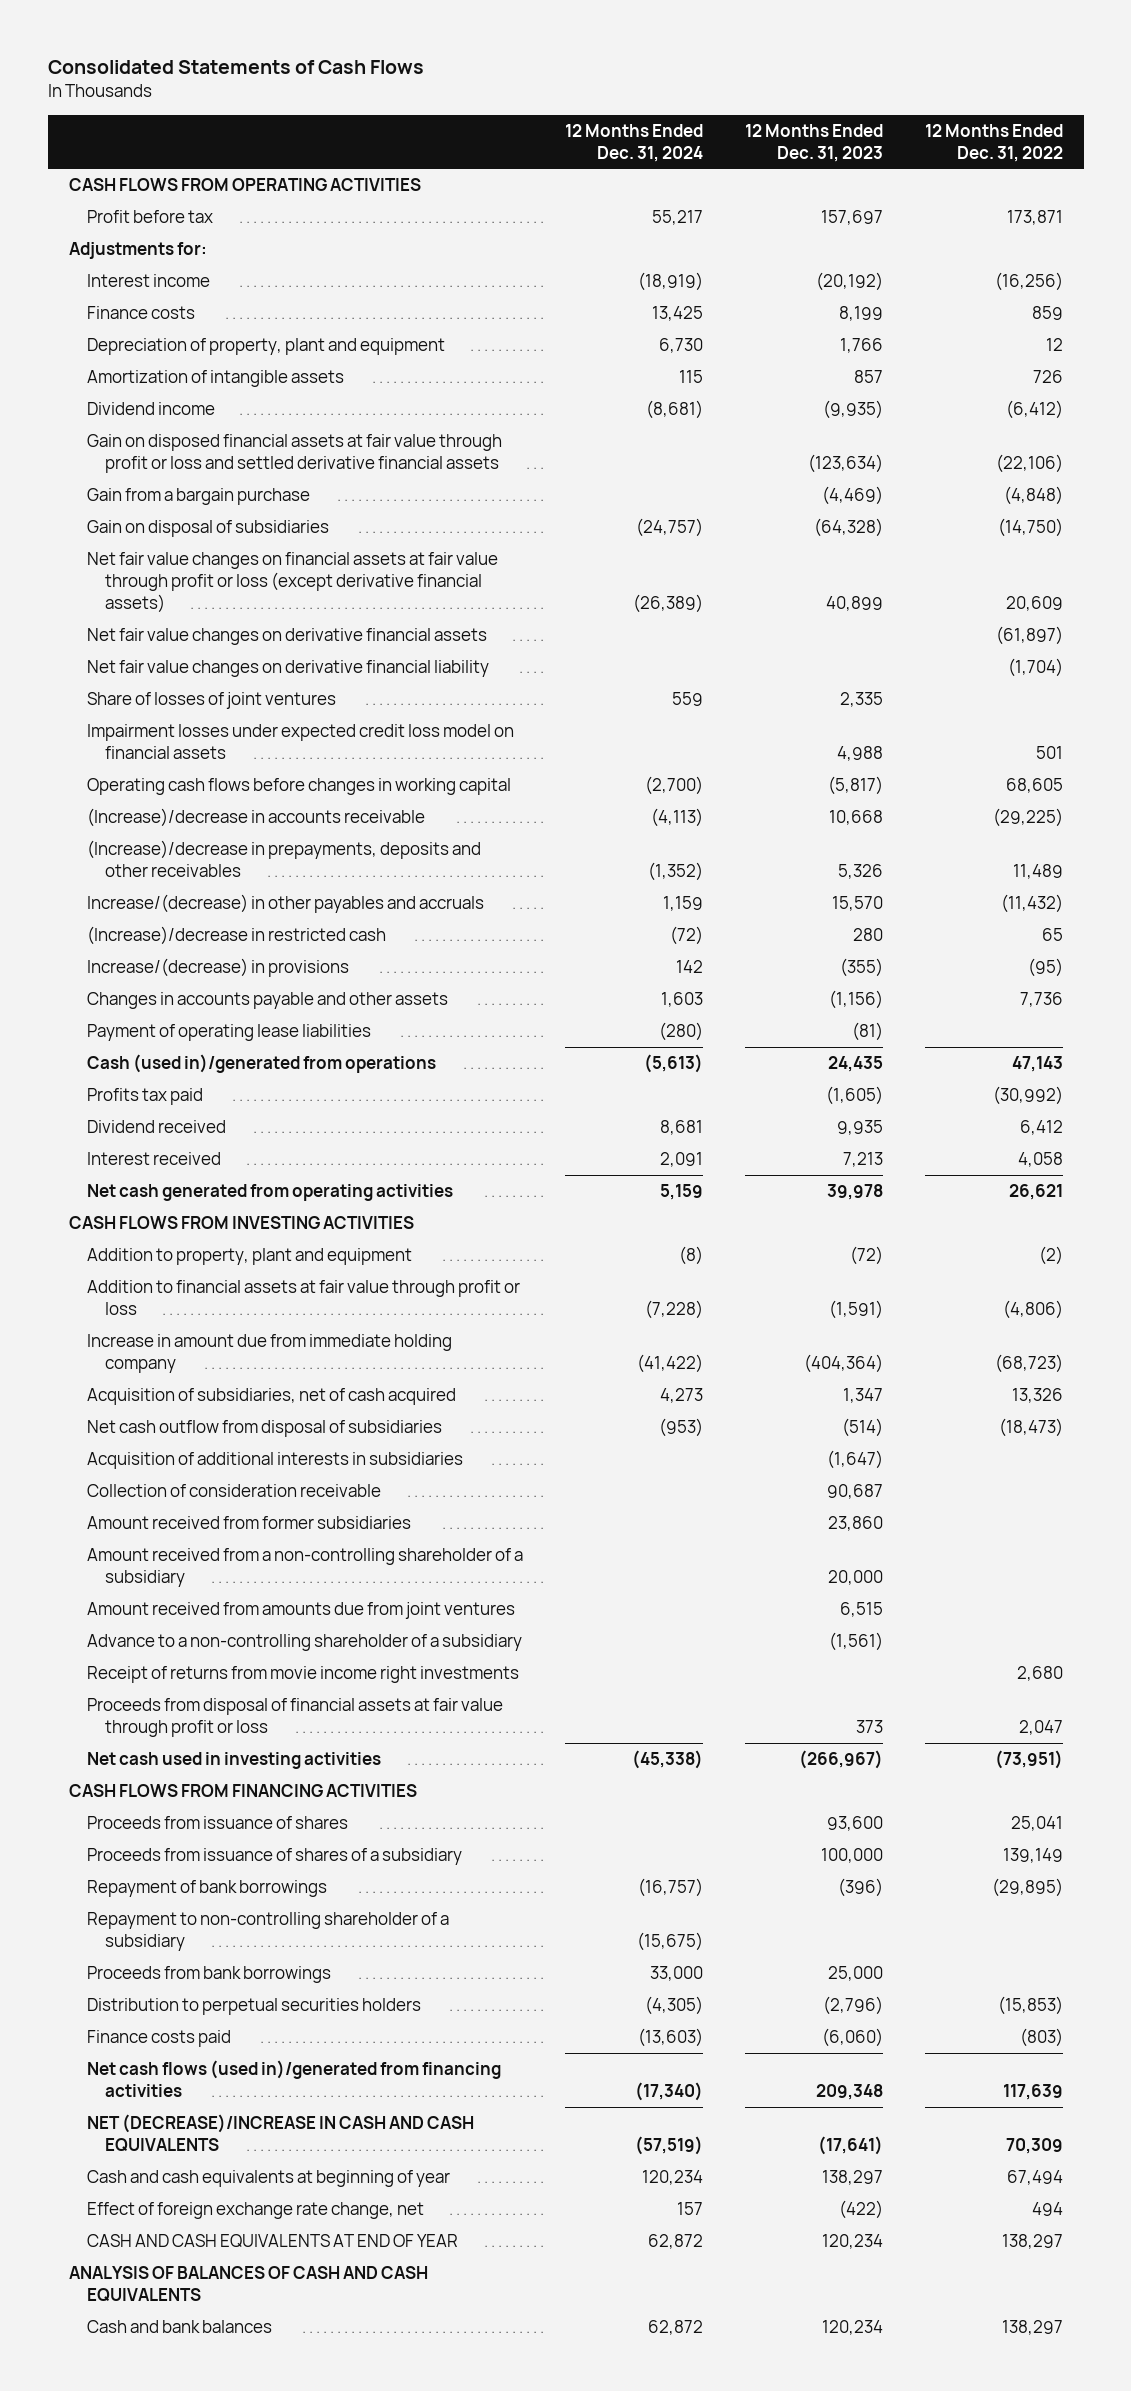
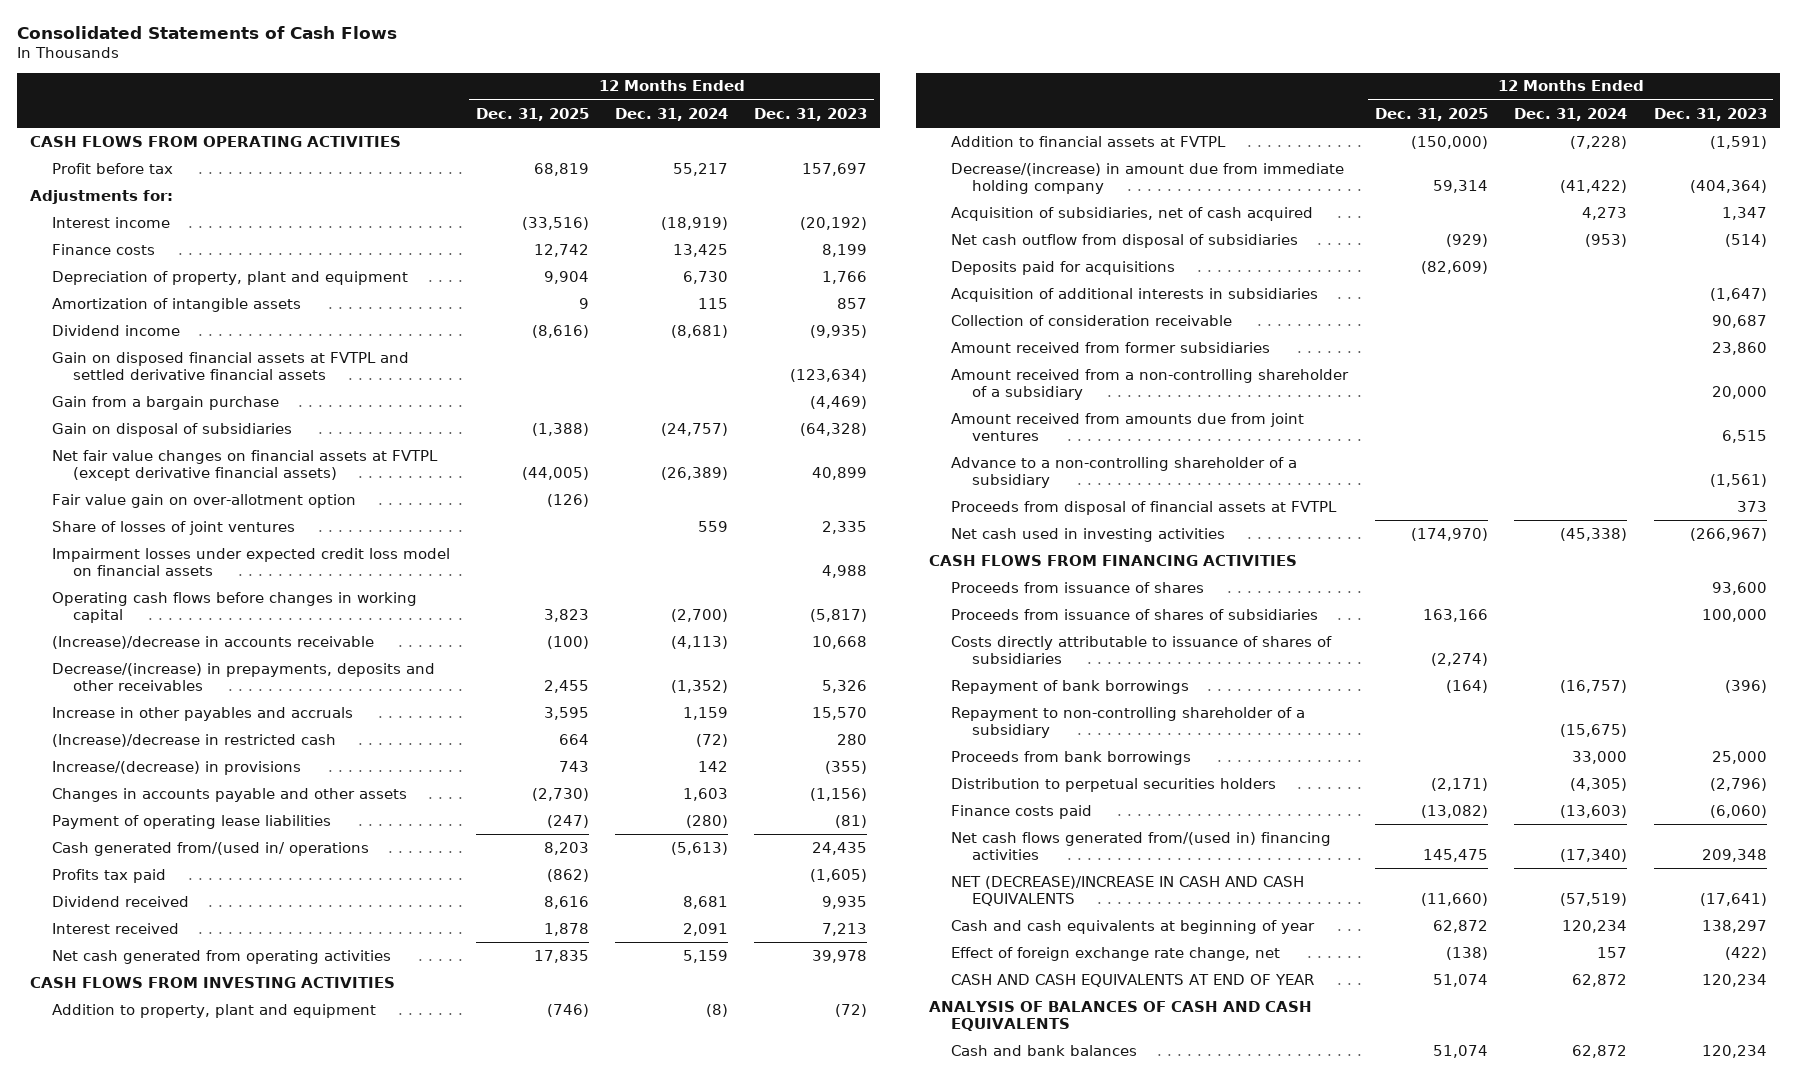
[924,123,1063,162] 12 Months Ended Dec. 31, 2022 -> none
none -> [475,107,589,121] Dec. 31, 2025
[87,434,503,474] Gain on disposed financial assets at fair value through profit or loss and settled derivative financial assets -> [51,351,409,381] Gain on disposed financial assets at FVTPL and settled derivative financial assets
[87,628,488,646] Net fair value changes on derivative financial assets -> none
[87,660,490,678] Net fair value changes on derivative financial liability -> none
[87,552,499,614] Net fair value changes on financial assets at fair value through profit or loss (except derivative financial assets) -> [51,449,438,482] Net fair value changes on financial assets at FVTPL (except derivative financial assets)
none -> [51,493,356,508] Fair value gain on over-allotment option
[87,840,482,878] (Increase)/decrease in prepayments, deposits and other receivables -> [51,662,435,692] Decrease/(increase) in prepayments, deposits and other receivables
[87,894,485,914] Increase/(decrease) in other payables and accruals -> [51,706,353,721] Increase in other payables and accruals
[87,1054,437,1074] Cash (used in)/generated from operations -> [51,841,369,856] Cash generated from/(used in/ operations
[87,1280,521,1316] Addition to financial assets at fair value through profit or loss -> [950,135,1226,147] Addition to financial assets at FVTPL
[87,1334,453,1374] Increase in amount due from immediate holding company -> [950,162,1344,195] Decrease/(increase) in amount due from immediate holding company
none -> [950,260,1175,275] Deposits paid for acquisitions
[87,1666,520,1684] Receipt of returns from movie income right investments -> none
[87,1698,504,1738] Proceeds from disposal of financial assets at fair value through profit or loss -> [950,500,1337,515] Proceeds from disposal of financial assets at FVTPL
[87,1848,463,1866] Proceeds from issuance of shares of a subsidiary -> [950,608,1318,620] Proceeds from issuance of shares of subsidiaries
none -> [950,635,1332,665] Costs directly attributable to issuance of shares of subsidiaries
[87,2060,502,2098] Net cash flows (used in)/generated from financing activities -> [950,831,1331,861] Net cash flows generated from/(used in) financing activities

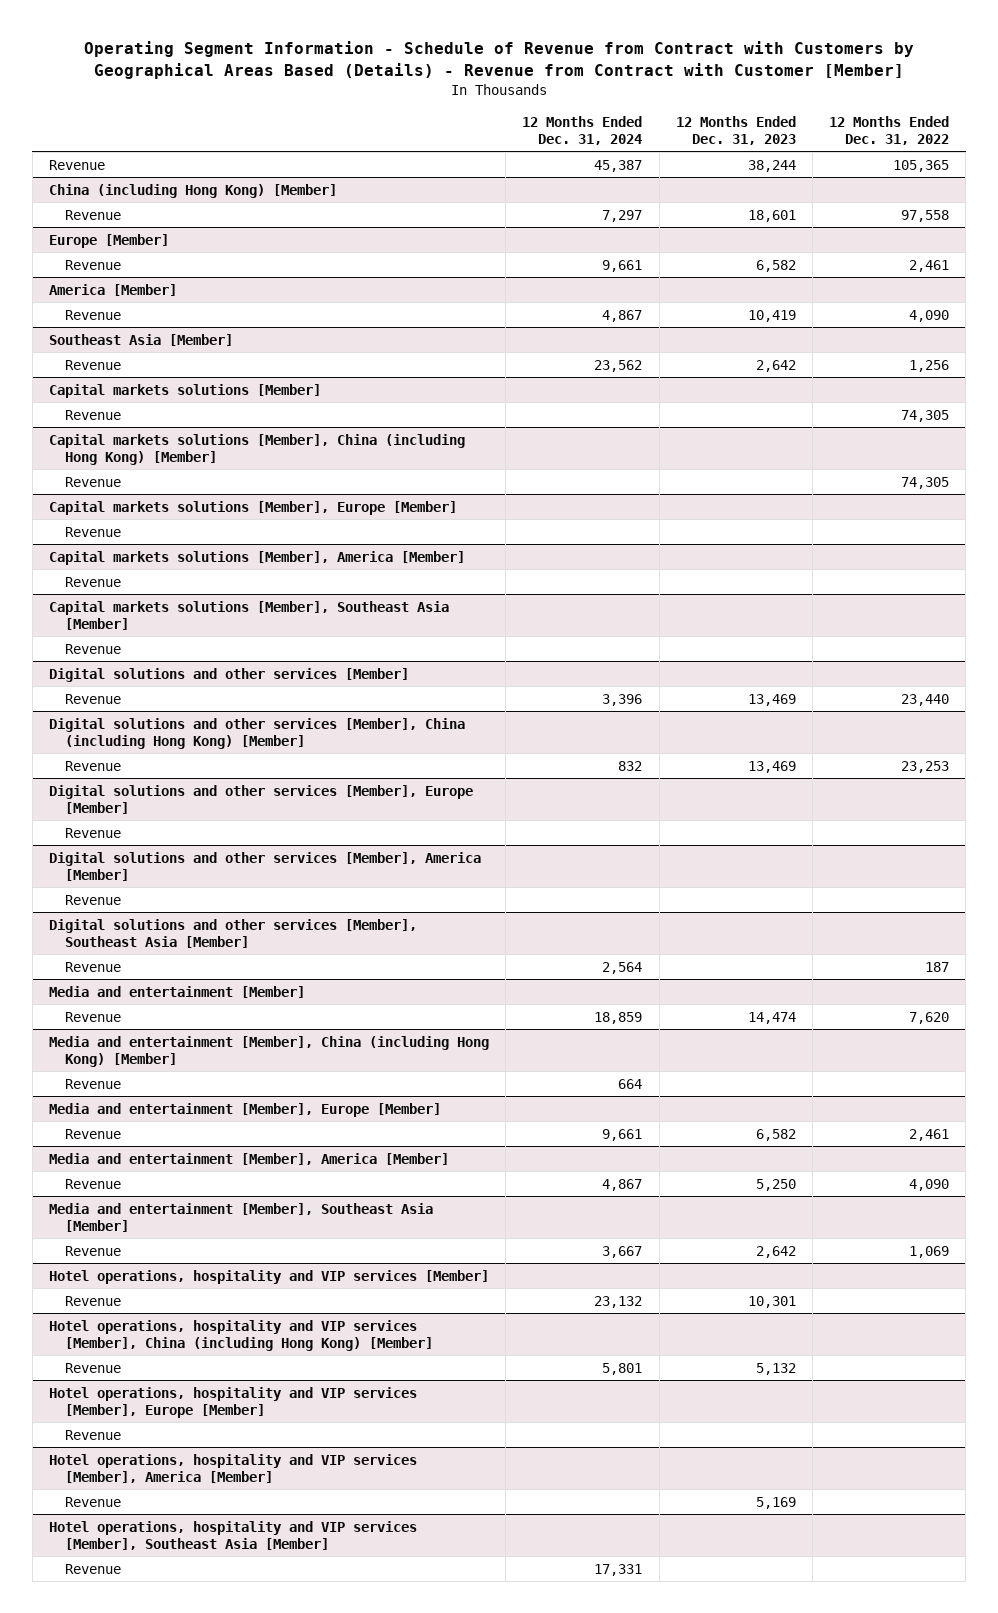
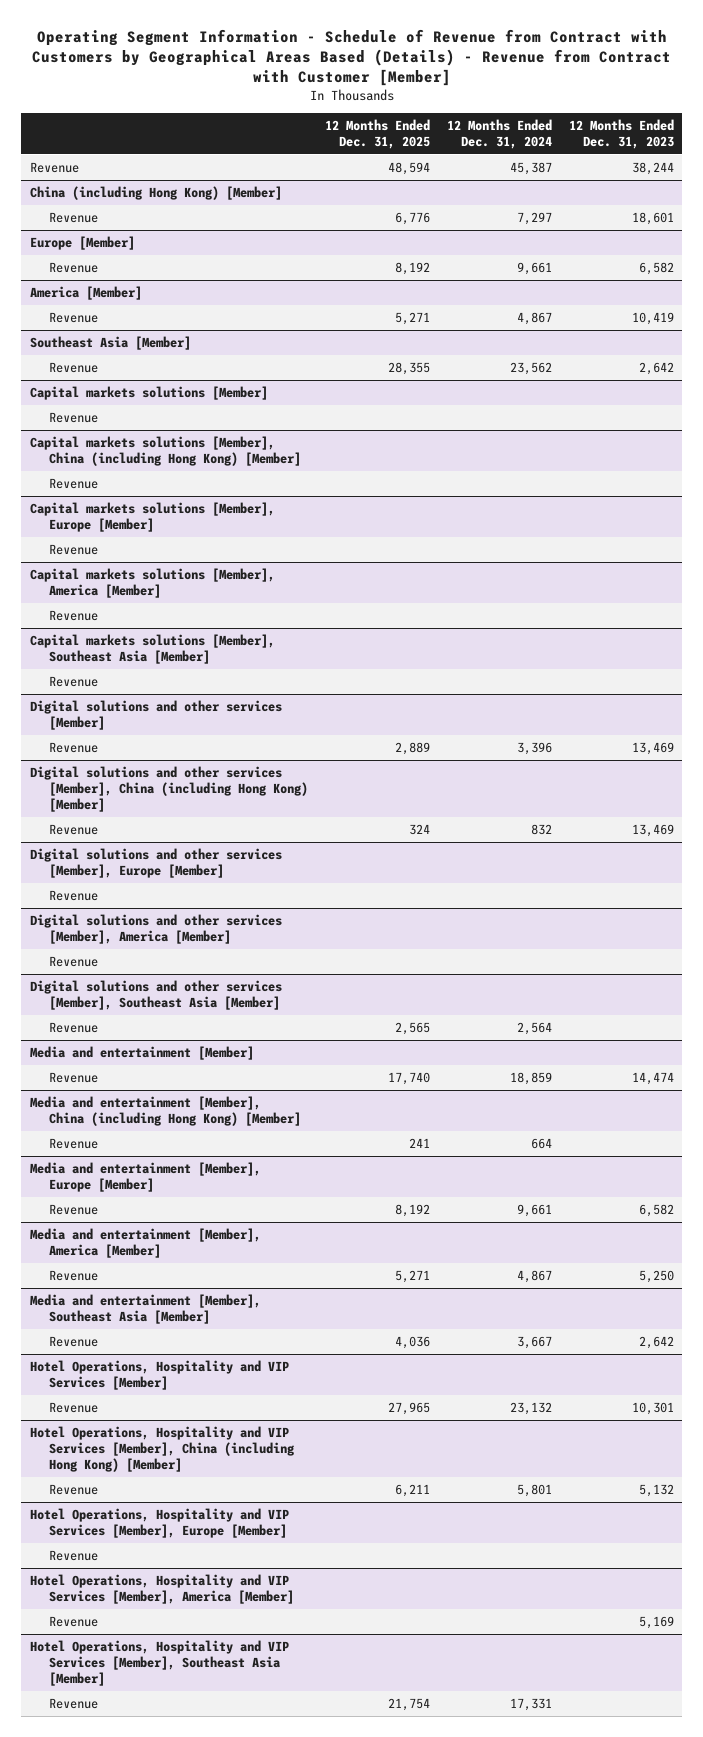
[829,116,950,145] 12 Months Ended Dec. 31, 2022 -> none
none -> [325,119,431,150] 12 Months Ended Dec. 31, 2025
[49,1269,490,1284] Hotel operations, hospitality and VIP services [Member] -> [29,1359,289,1390] Hotel Operations, Hospitality and VIP Services [Member]
[49,1319,434,1351] Hotel operations, hospitality and VIP services [Member], China (including Hong Kong) [Member] -> [29,1425,296,1472] Hotel Operations, Hospitality and VIP Services [Member], China (including Hong Kong) [Member]
[49,1386,418,1418] Hotel operations, hospitality and VIP services [Member], Europe [Member] -> [29,1507,289,1538] Hotel Operations, Hospitality and VIP Services [Member], Europe [Member]
[49,1453,418,1483] Hotel operations, hospitality and VIP services [Member], America [Member] -> [29,1573,295,1604] Hotel Operations, Hospitality and VIP Services [Member], America [Member]
[49,1520,418,1550] Hotel operations, hospitality and VIP services [Member], Southeast Asia [Member] -> [29,1639,289,1686] Hotel Operations, Hospitality and VIP Services [Member], Southeast Asia [Member]

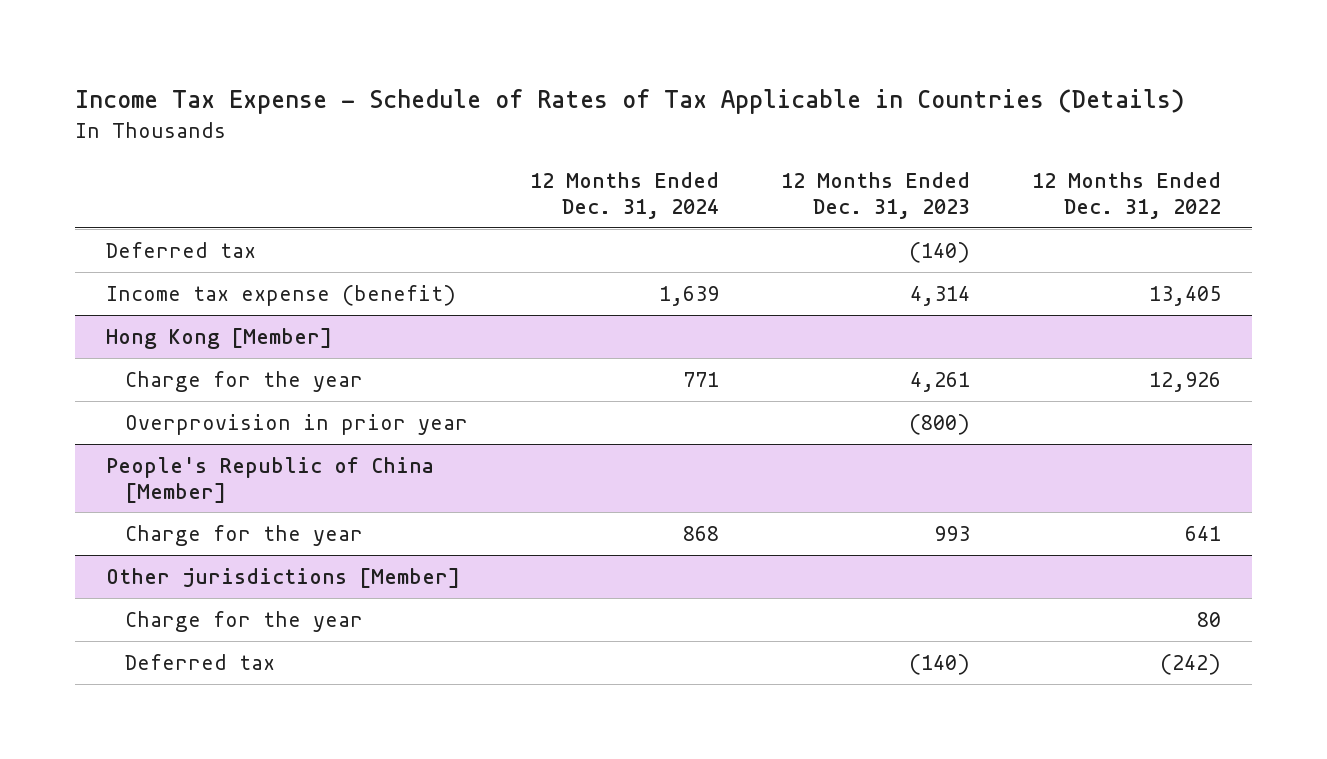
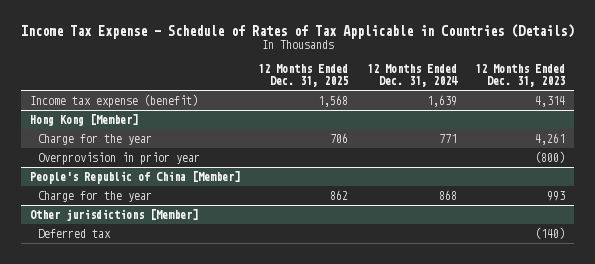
[1032,172,1222,219] 12 Months Ended Dec. 31, 2022 -> none
none -> [258,63,349,88] 12 Months Ended Dec. 31, 2025
[105,241,256,258] Deferred tax -> none
[124,610,363,632] Charge for the year -> none

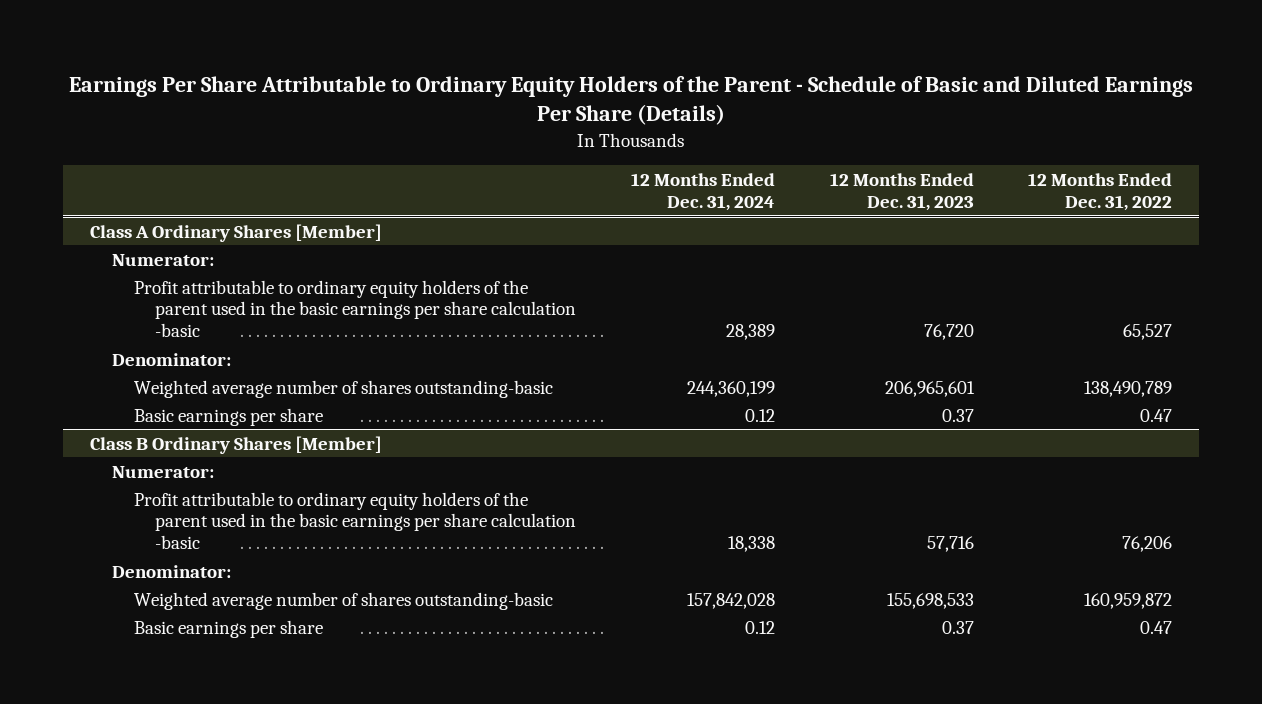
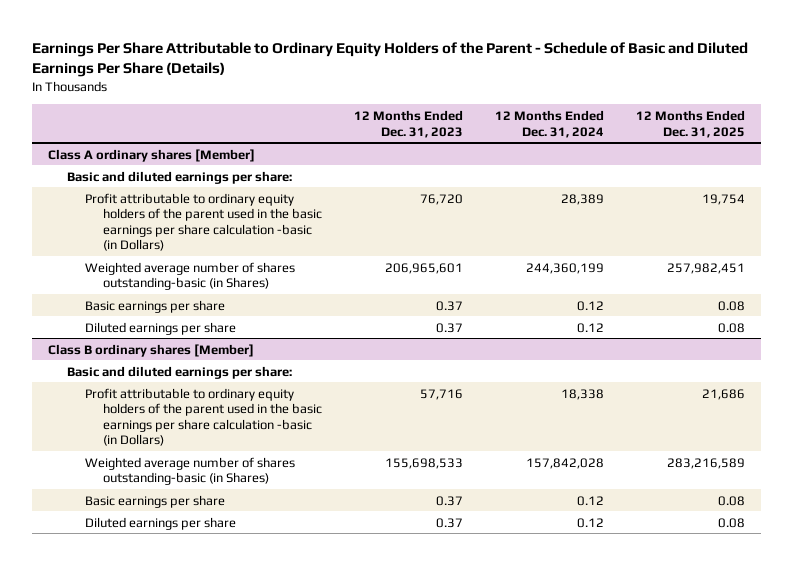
[1028,172,1173,211] 12 Months Ended Dec. 31, 2022 -> none
none -> [635,110,745,138] 12 Months Ended Dec. 31, 2025
[111,253,214,266] Numerator: -> none
[111,352,231,366] Denominator: -> none
[90,223,383,242] Class A Ordinary Shares [Member] -> [48,148,256,162] Class A ordinary shares [Member]
none -> [66,170,292,184] Basic and diluted earnings per share:
[133,279,577,338] Profit attributable to ordinary equity holders of the parent used in the basic earnings per share calculation -basic -> [85,192,323,251] Profit attributable to ordinary equity holders of the parent used in the basic earnings per share calculation -basic (in Dollars)
[133,379,553,398] Weighted average number of shares outstanding-basic -> [85,261,296,291] Weighted average number of shares outstanding-basic (in Shares)
[111,465,214,478] Numerator: -> none
[111,564,231,578] Denominator: -> none
none -> [85,321,237,335] Diluted earnings per share
[90,435,383,454] Class B Ordinary Shares [Member] -> [48,343,255,357] Class B ordinary shares [Member]
none -> [66,365,292,379] Basic and diluted earnings per share:
[133,491,577,550] Profit attributable to ordinary equity holders of the parent used in the basic earnings per share calculation -basic -> [85,387,323,446] Profit attributable to ordinary equity holders of the parent used in the basic earnings per share calculation -basic (in Dollars)
[133,591,553,610] Weighted average number of shares outstanding-basic -> [85,456,296,486] Weighted average number of shares outstanding-basic (in Shares)
none -> [85,516,237,530] Diluted earnings per share

